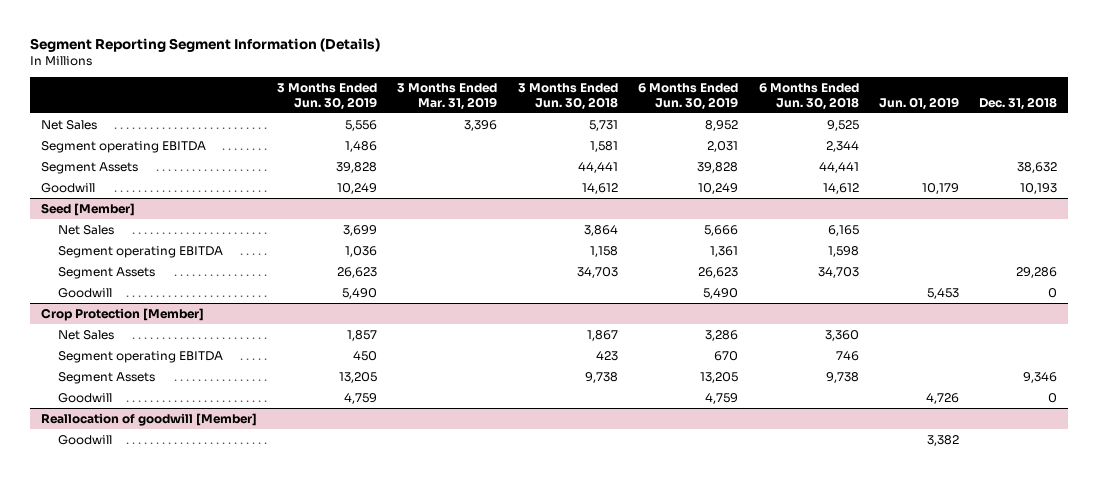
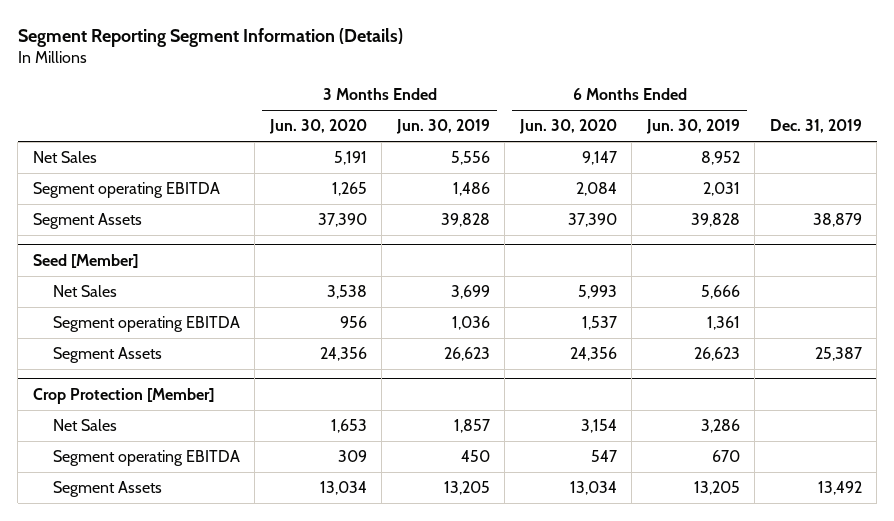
[397,82,498,110] 3 Months Ended Mar. 31, 2019 -> none
[517,82,618,110] 3 Months Ended Jun. 30, 2018 -> none
[758,82,859,110] 6 Months Ended Jun. 30, 2018 -> none
[879,96,960,110] Jun. 01, 2019 -> none
[979,96,1058,110] Dec. 31, 2018 -> none
none -> [268,119,367,135] Jun. 30, 2020
none -> [518,119,617,135] Jun. 30, 2020
none -> [769,119,862,134] Dec. 31, 2019
[40,182,95,193] Goodwill -> none
[58,287,113,298] Goodwill -> none
[58,392,113,403] Goodwill -> none
[40,412,257,426] Reallocation of goodwill [Member] -> none
[58,434,113,445] Goodwill -> none

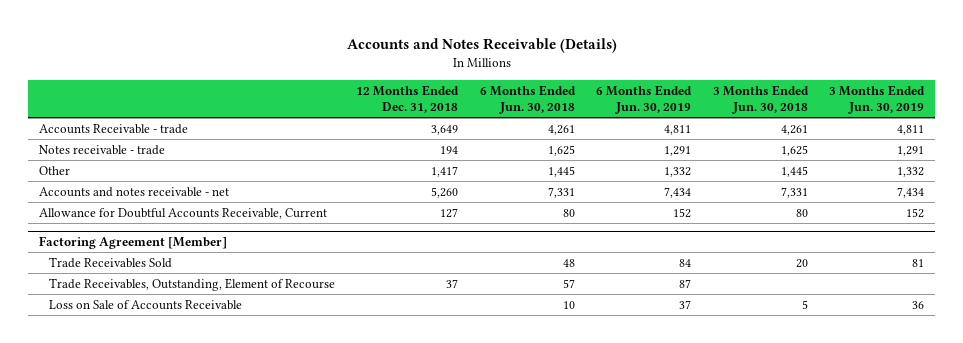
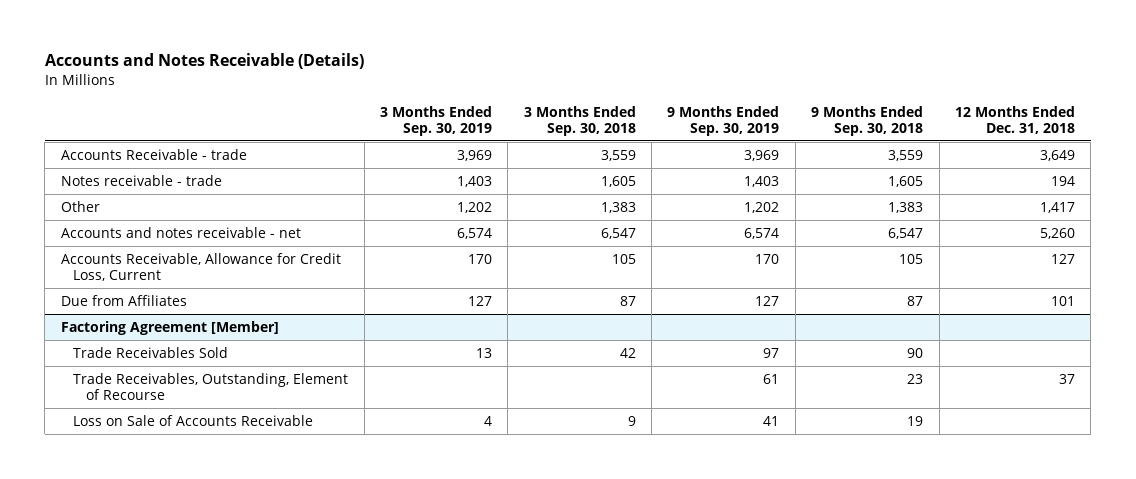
[479,84,576,115] 6 Months Ended Jun. 30, 2018 -> none
[596,84,693,115] 6 Months Ended Jun. 30, 2019 -> none
[712,84,809,115] 3 Months Ended Jun. 30, 2018 -> none
[828,84,925,115] 3 Months Ended Jun. 30, 2019 -> none
none -> [379,105,492,136] 3 Months Ended Sep. 30, 2019
none -> [523,105,636,136] 3 Months Ended Sep. 30, 2018
none -> [667,105,780,136] 9 Months Ended Sep. 30, 2019
none -> [811,105,924,136] 9 Months Ended Sep. 30, 2018
[39,207,328,219] Allowance for Doubtful Accounts Receivable, Current -> [60,252,341,281] Accounts Receivable, Allowance for Credit Loss, Current
none -> [60,294,187,306] Due from Affiliates

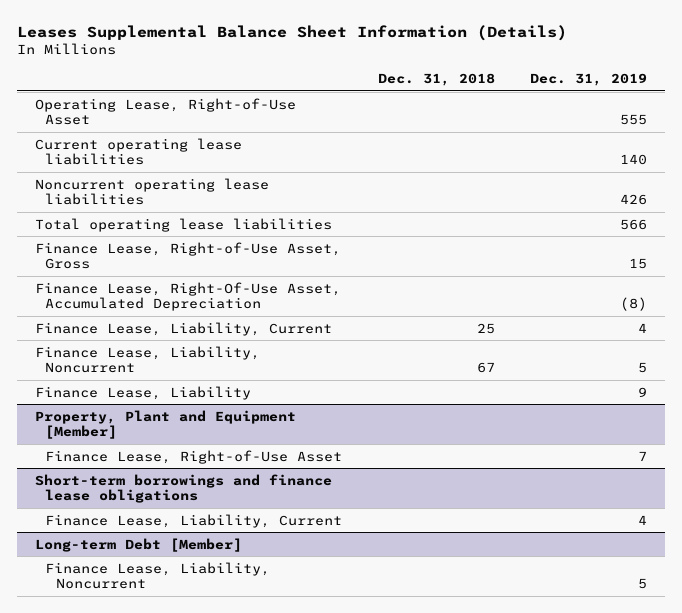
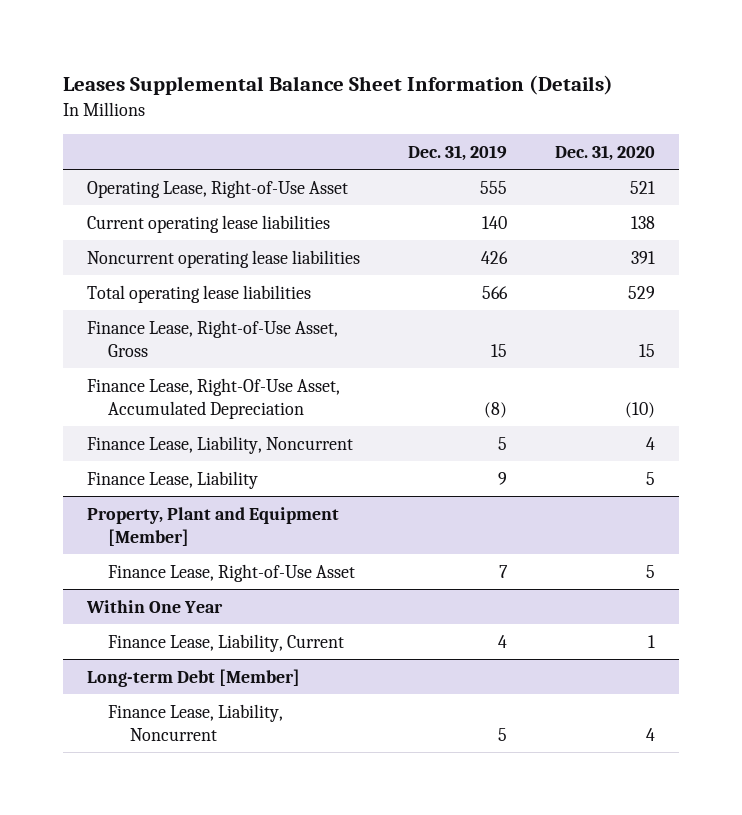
[377,73,495,87] Dec. 31, 2018 -> none
none -> [555,144,656,161] Dec. 31, 2020
[34,321,332,336] Finance Lease, Liability, Current -> none
[34,473,332,504] Short-term borrowings and finance lease obligations -> [85,599,223,613] Within One Year

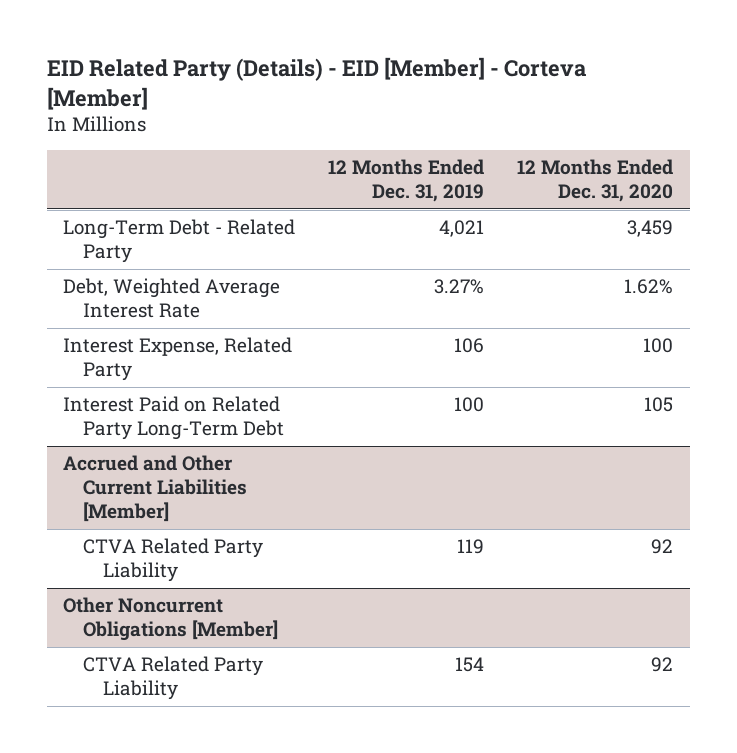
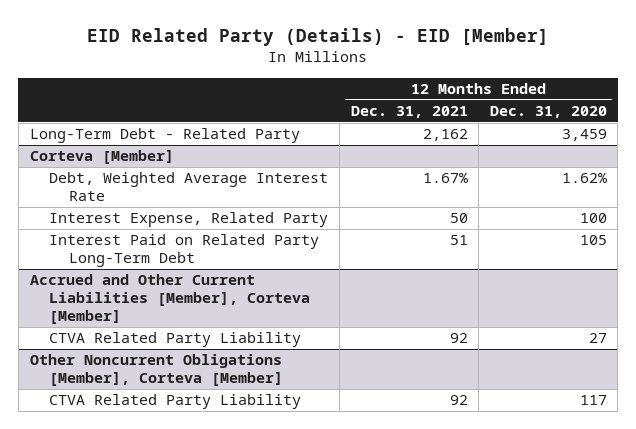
[46,57,586,110] EID Related Party (Details) - EID [Member] - Corteva [Member] -> [87,27,550,46] EID Related Party (Details) - EID [Member]
[328,159,485,203] 12 Months Ended Dec. 31, 2019 -> none
none -> [350,106,468,119] Dec. 31, 2021
none -> [29,150,174,165] Corteva [Member]
[63,455,248,523] Accrued and Other Current Liabilities [Member] -> [29,274,311,325] Accrued and Other Current Liabilities [Member], Corteva [Member]
[651,539,674,555] 92 -> [588,333,607,344] 27
[63,597,279,642] Other Noncurrent Obligations [Member] -> [29,354,284,387] Other Noncurrent Obligations [Member], Corteva [Member]
[651,657,674,673] 92 -> [579,395,607,406] 117

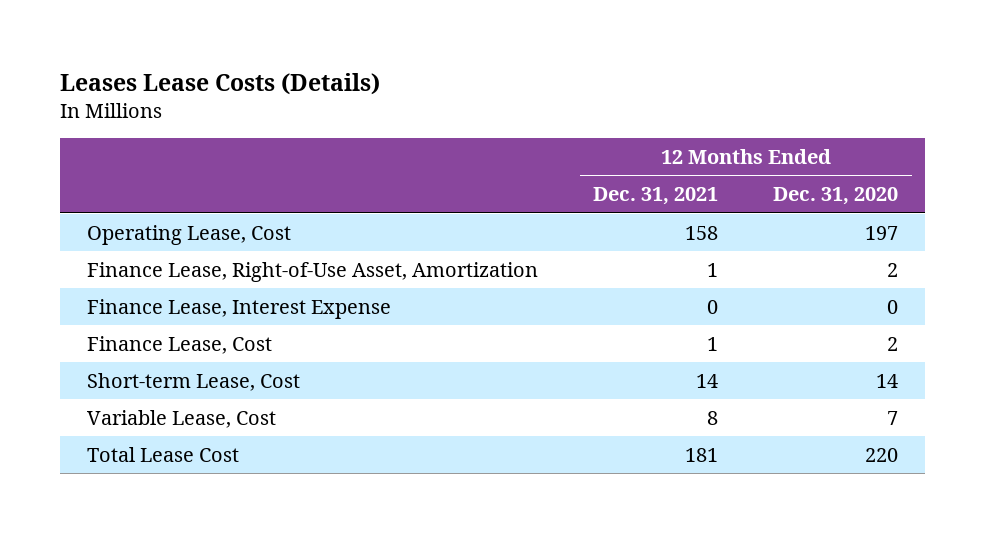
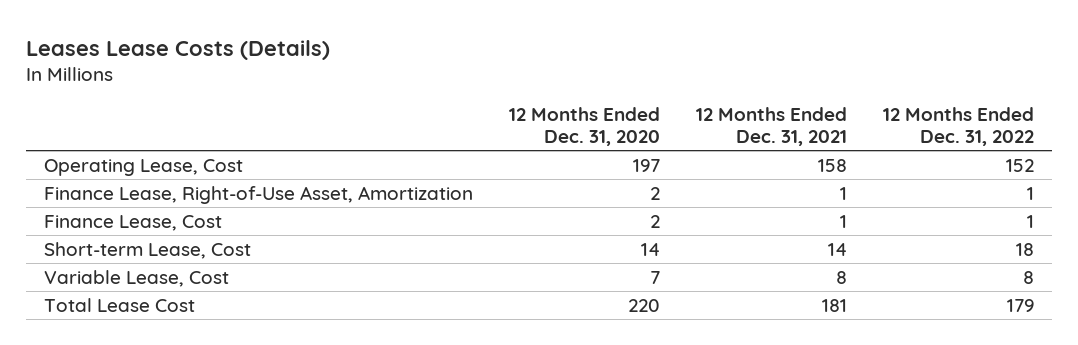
none -> [882,106,1034,146] 12 Months Ended Dec. 31, 2022
[87,298,392,319] Finance Lease, Interest Expense -> none

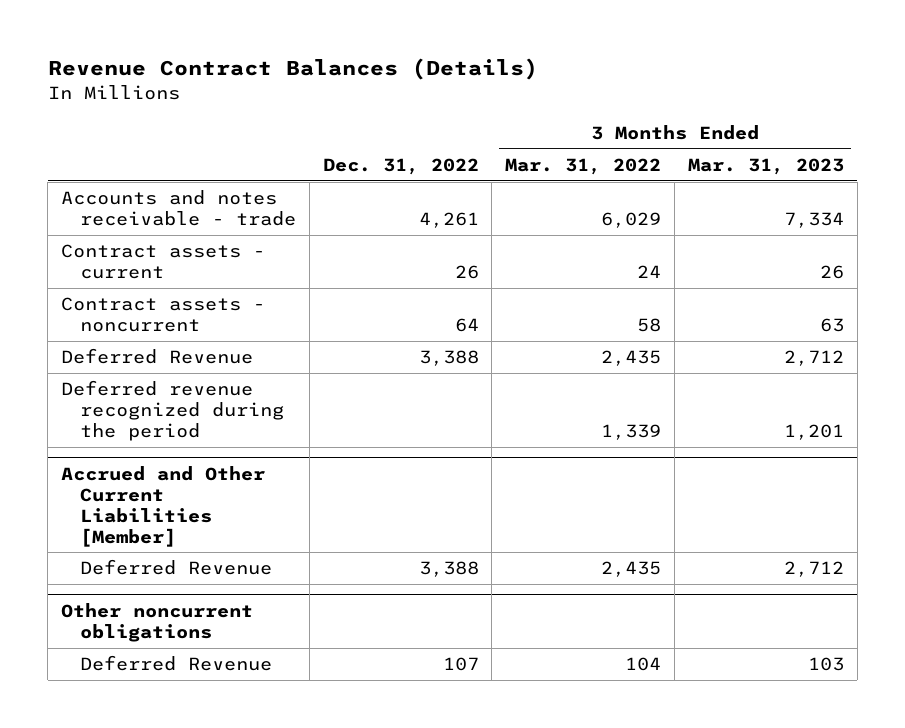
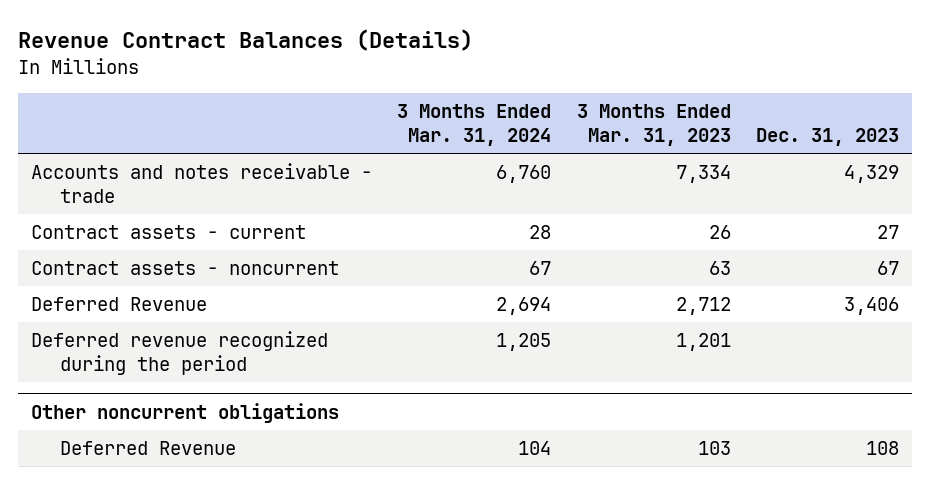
[322,157,479,175] Dec. 31, 2022 -> none
[505,157,662,175] Mar. 31, 2022 -> none
none -> [397,104,552,147] 3 Months Ended Mar. 31, 2024
none -> [756,128,900,147] Dec. 31, 2023
[61,465,266,547] Accrued and Other Current Liabilities [Member] -> none
[79,559,272,576] Deferred Revenue -> none

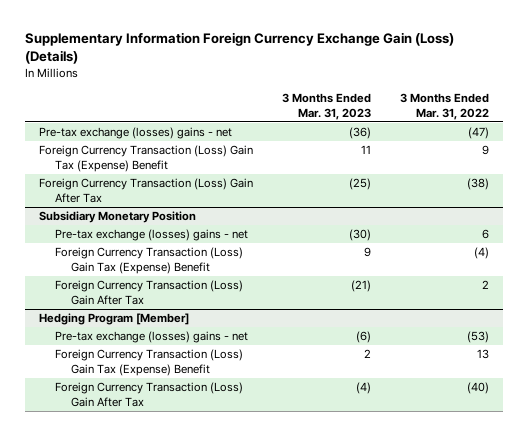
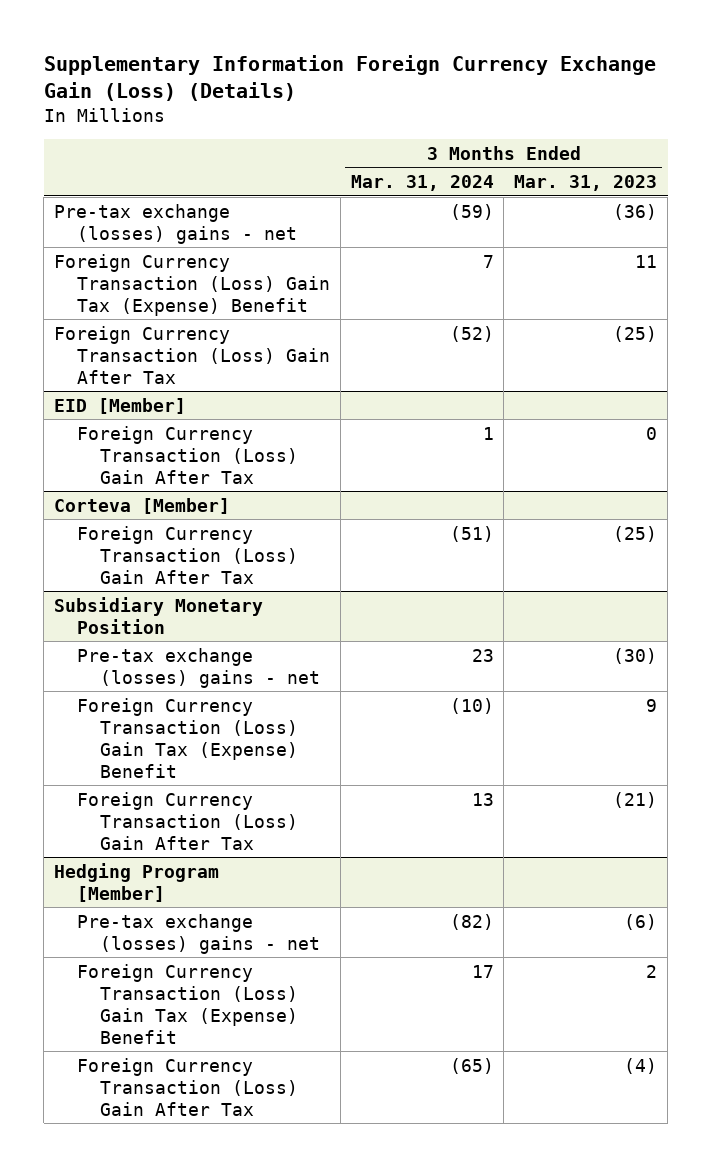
[399,92,489,120] 3 Months Ended Mar. 31, 2022 -> none
none -> [350,175,494,192] Mar. 31, 2024
none -> [53,397,186,414] EID [Member]
none -> [76,425,298,484] Foreign Currency Transaction (Loss) Gain After Tax
none -> [53,497,230,514] Corteva [Member]
none -> [76,525,298,584] Foreign Currency Transaction (Loss) Gain After Tax

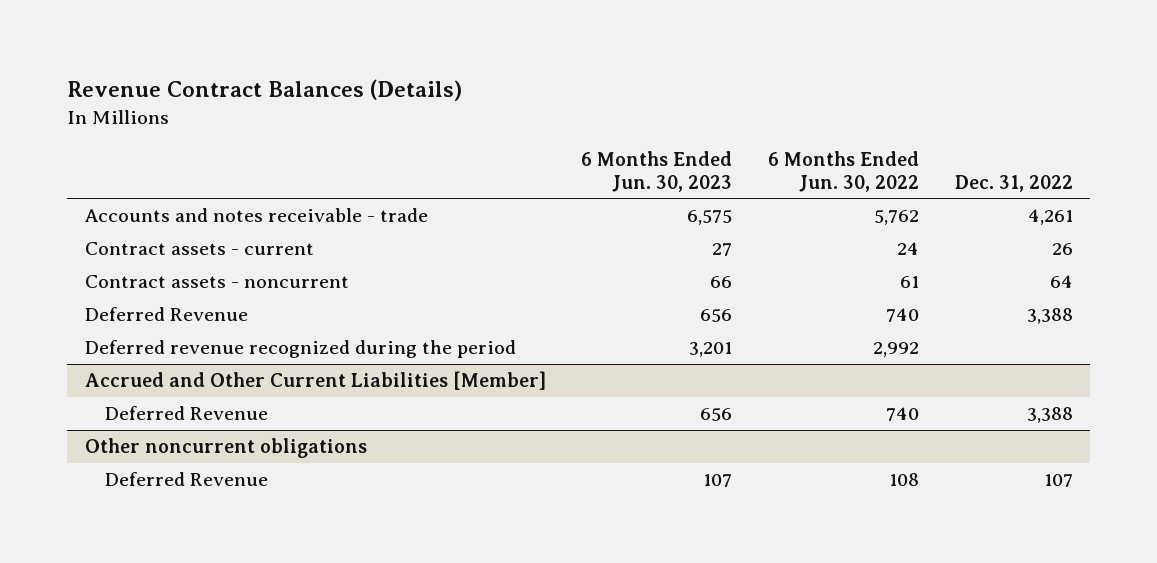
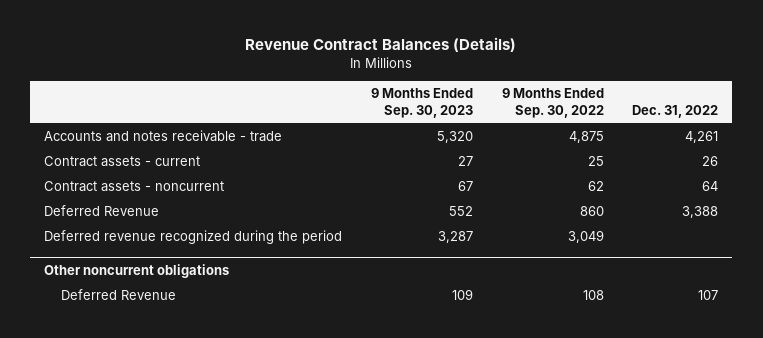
[581,151,733,192] 6 Months Ended Jun. 30, 2023 -> none
[767,151,919,192] 6 Months Ended Jun. 30, 2022 -> none
none -> [371,88,474,118] 9 Months Ended Sep. 30, 2023
none -> [501,88,604,118] 9 Months Ended Sep. 30, 2022
[84,371,546,391] Accrued and Other Current Liabilities [Member] -> none
[105,406,269,421] Deferred Revenue -> none

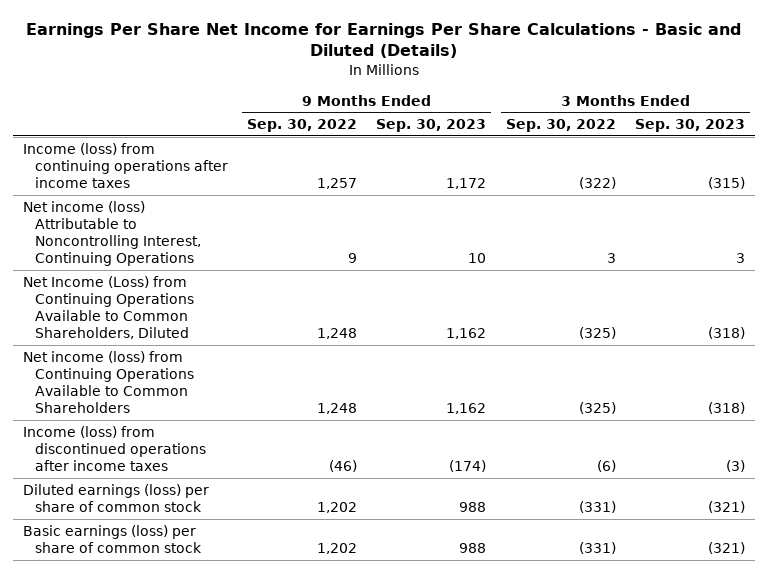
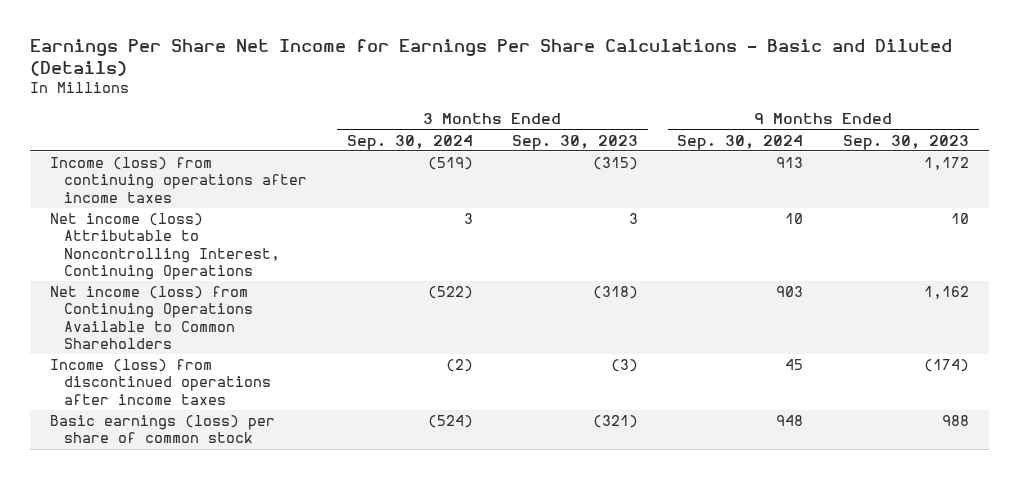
[247,119,358,133] Sep. 30, 2022 -> none
[505,119,616,133] Sep. 30, 2022 -> none
none -> [346,134,473,150] Sep. 30, 2024
none -> [677,134,804,150] Sep. 30, 2024
[23,275,194,340] Net Income (Loss) from Continuing Operations Available to Common Shareholders, Diluted -> none
[23,483,210,512] Diluted earnings (loss) per share of common stock -> none

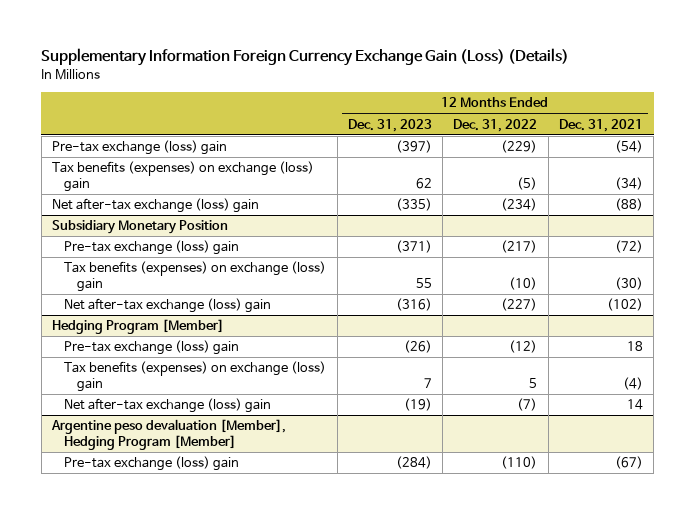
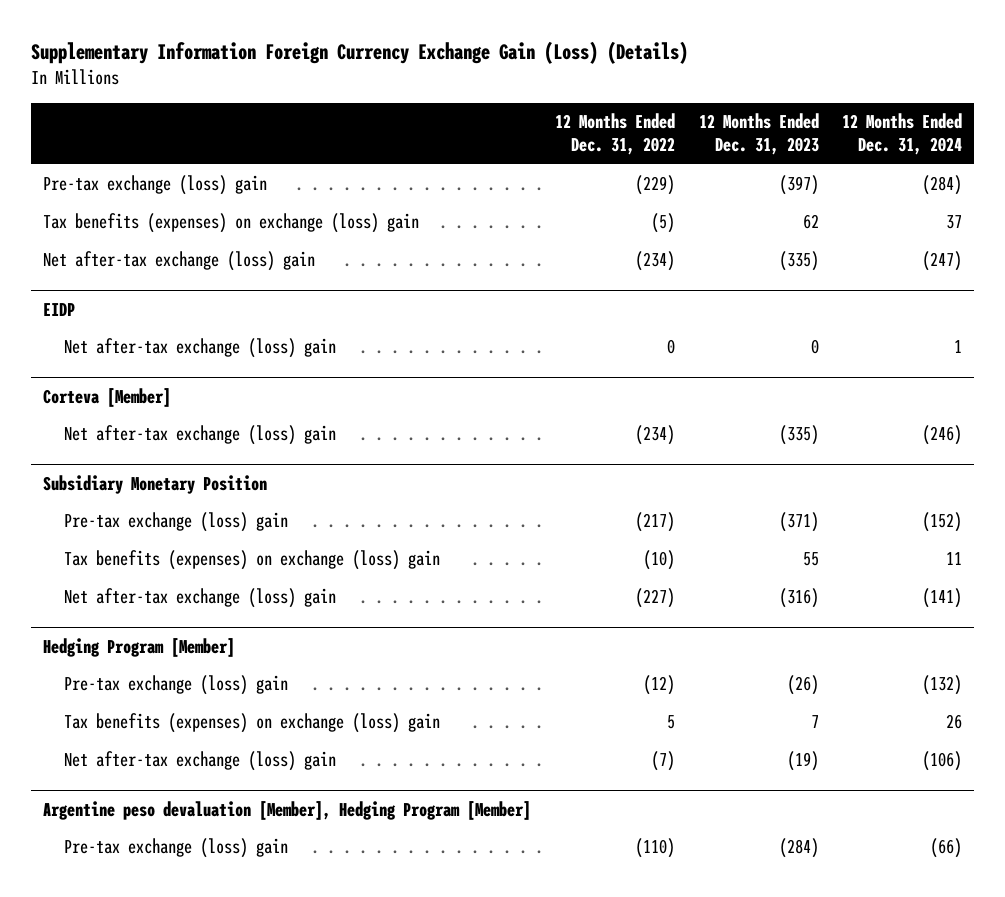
[558,118,643,132] Dec. 31, 2021 -> none
none -> [842,112,963,156] 12 Months Ended Dec. 31, 2024
none -> [42,303,75,317] EIDP
none -> [63,338,336,359] Net after-tax exchange (loss) gain
none -> [42,388,171,408] Corteva [Member]
none -> [63,425,336,446] Net after-tax exchange (loss) gain

